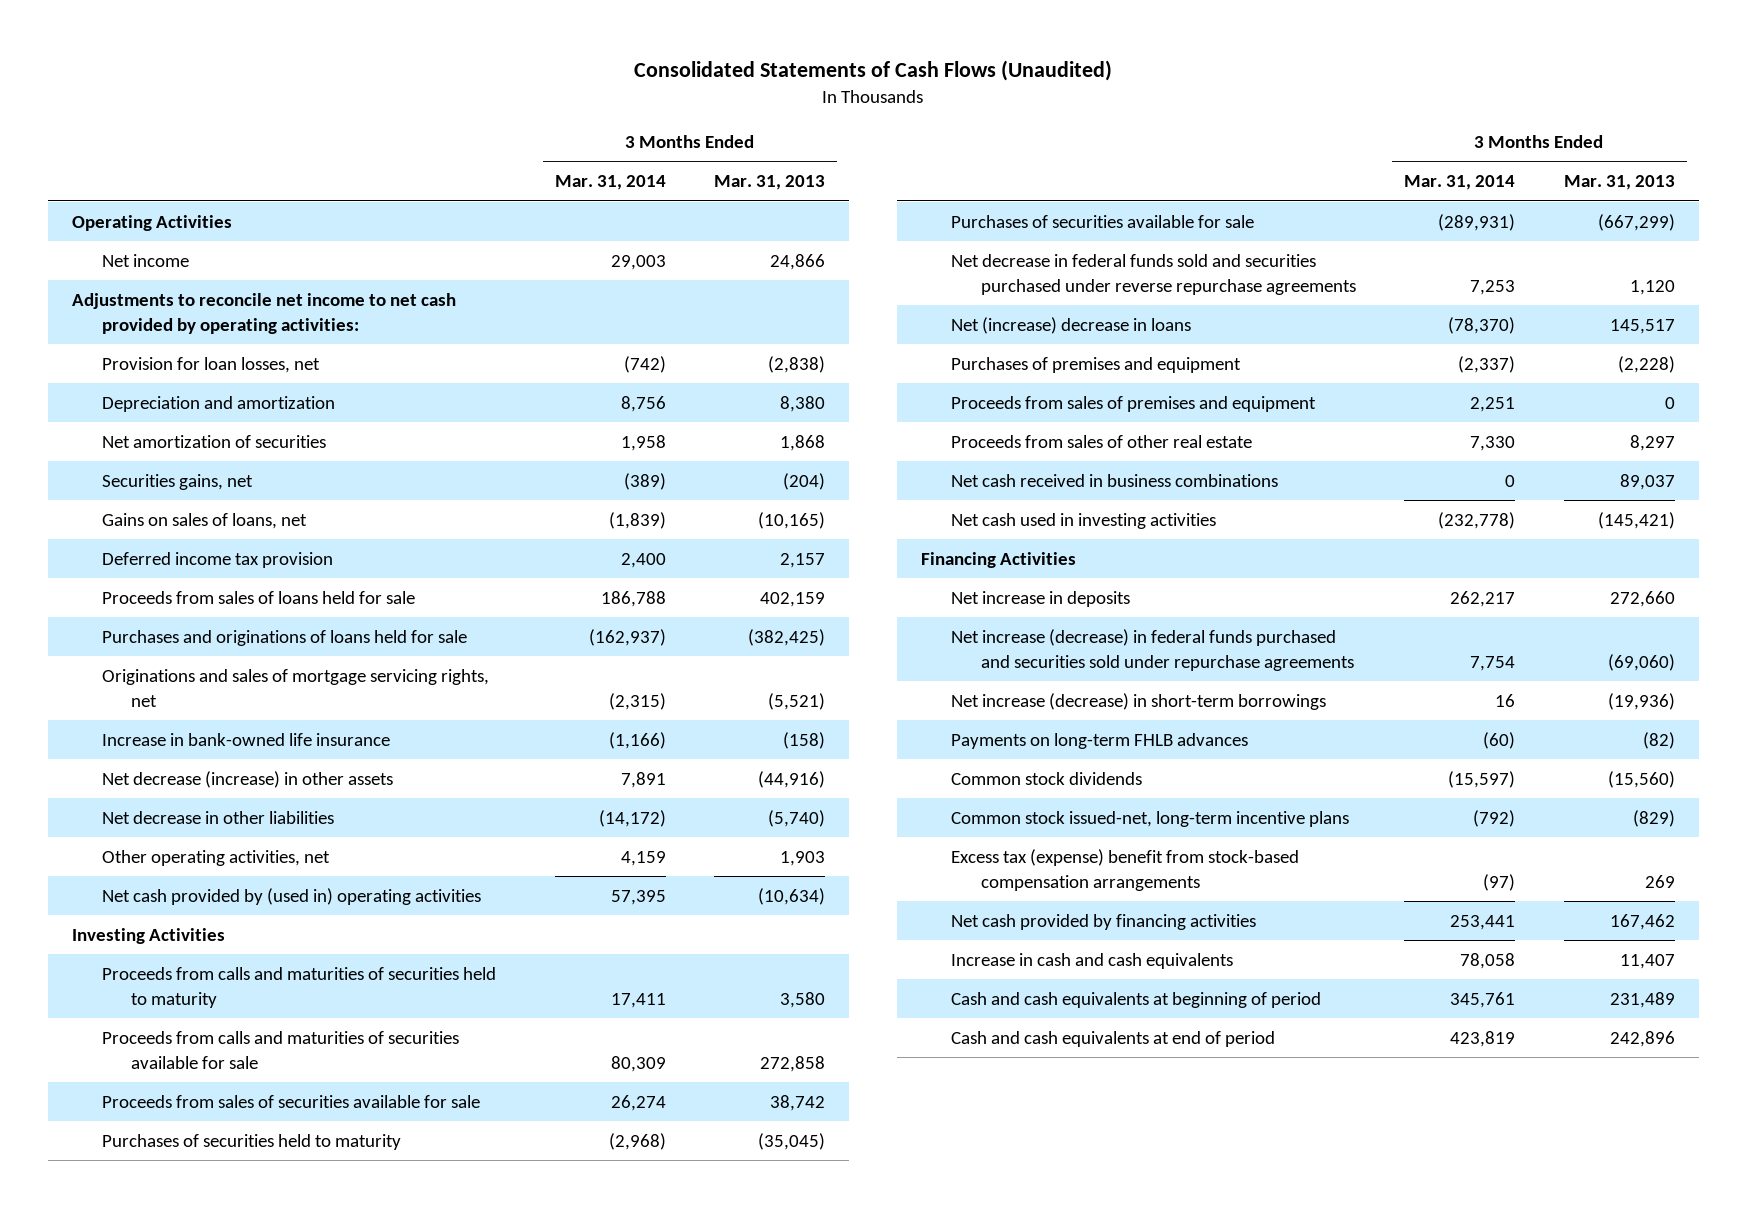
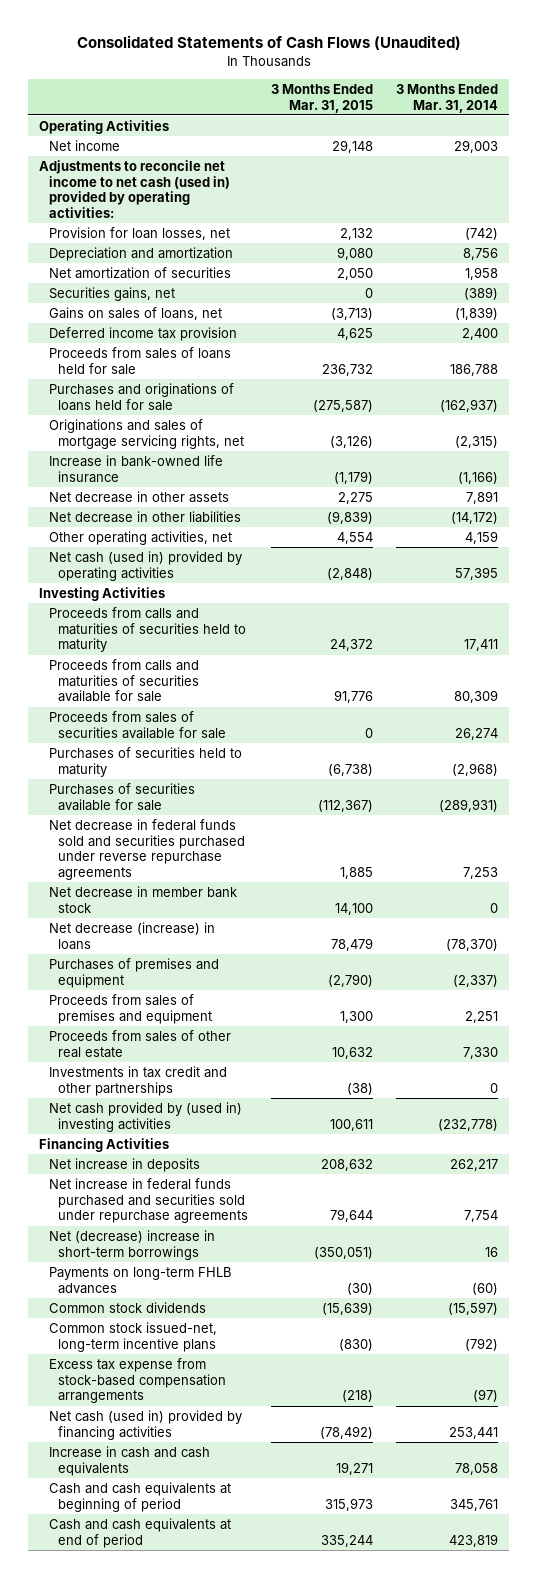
[714,175,826,191] Mar. 31, 2013 -> none
none -> [270,83,373,113] 3 Months Ended Mar. 31, 2015
[71,292,456,334] Adjustments to reconcile net income to net cash provided by operating activities: -> [39,159,230,219] Adjustments to reconcile net income to net cash (used in) provided by operating activities:
[101,770,393,788] Net decrease (increase) in other assets -> [48,490,229,503] Net decrease in other assets
[101,887,481,905] Net cash provided by (used in) operating activities -> [48,550,242,581] Net cash (used in) provided by operating activities
none -> [48,885,237,913] Net decrease in member bank stock
[951,316,1192,334] Net (increase) decrease in loans -> [48,921,215,950] Net decrease (increase) in loans
[951,473,1279,487] Net cash received in business combinations -> none
none -> [48,1065,227,1096] Investments in tax credit and other partnerships
[951,512,1217,529] Net cash used in investing activities -> [48,1101,242,1132] Net cash provided by (used in) investing activities
[951,628,1354,671] Net increase (decrease) in federal funds purchased and securities sold under repurchase agreements -> [48,1177,249,1224] Net increase in federal funds purchased and securities sold under repurchase agreements
[951,692,1327,710] Net increase (decrease) in short-term borrowings -> [48,1229,215,1260] Net (decrease) increase in short-term borrowings
[951,848,1300,891] Excess tax (expense) benefit from stock-based compensation arrangements -> [48,1357,227,1404] Excess tax expense from stock-based compensation arrangements
[951,913,1257,930] Net cash provided by financing activities -> [48,1409,242,1440] Net cash (used in) provided by financing activities

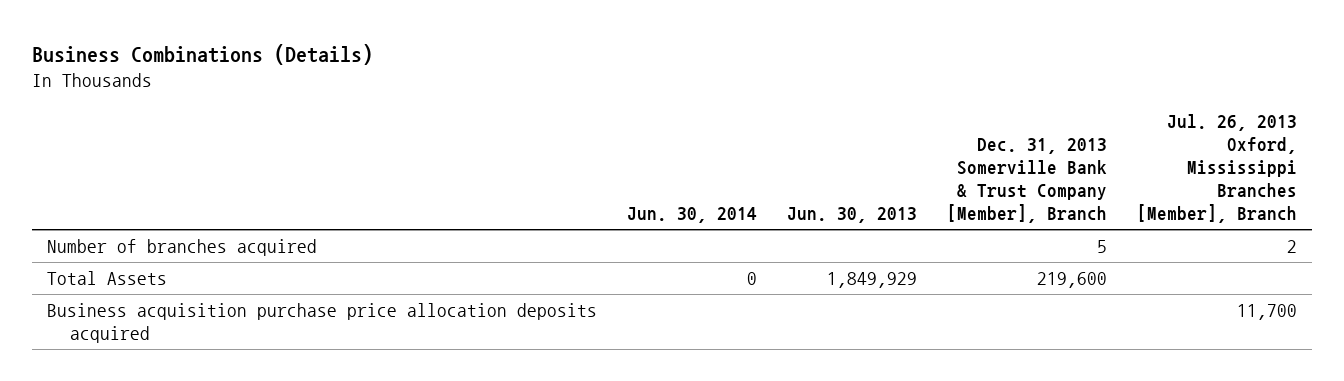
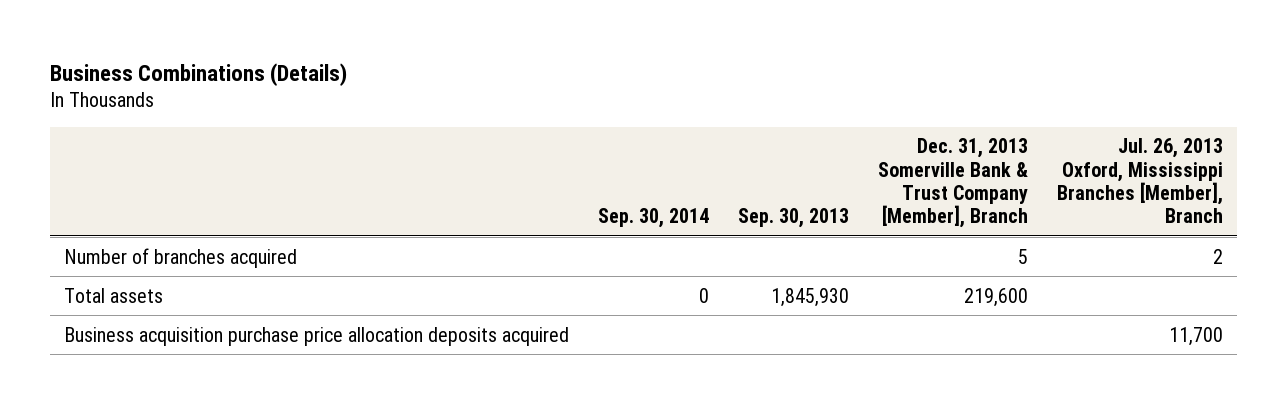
[626,207,757,224] Jun. 30, 2014 -> none
[786,207,917,224] Jun. 30, 2013 -> none
none -> [598,208,710,229] Sep. 30, 2014
none -> [738,208,850,229] Sep. 30, 2013
[47,271,168,286] Total Assets -> [64,287,164,303] Total assets

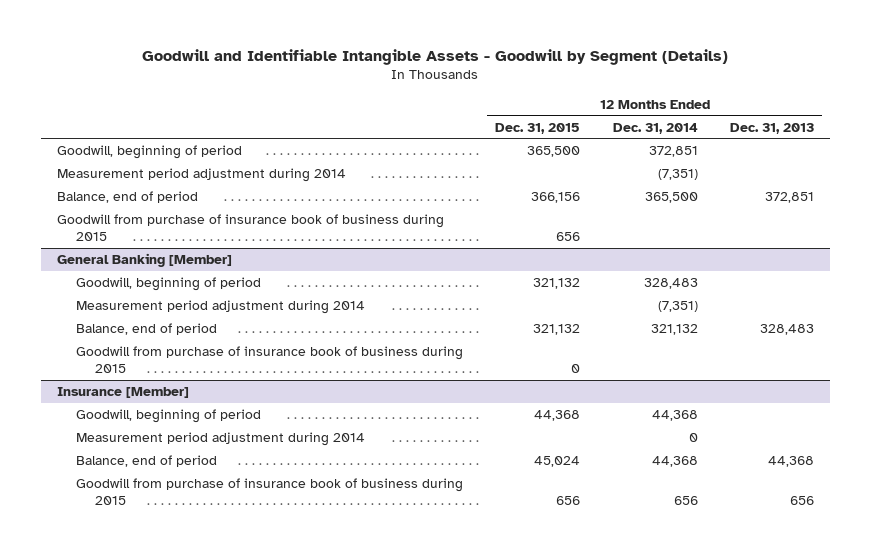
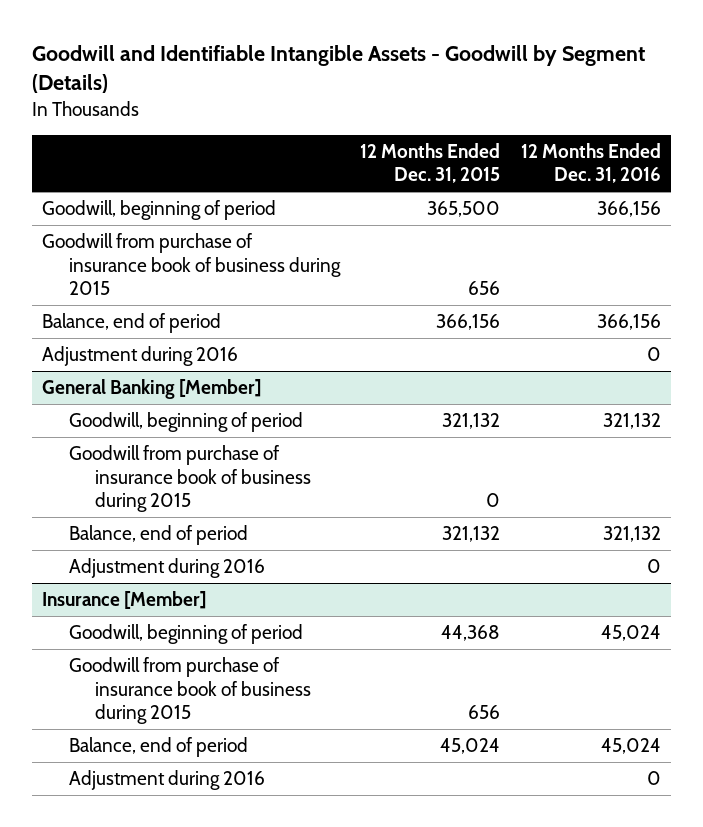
[612,122,698,134] Dec. 31, 2014 -> none
[730,122,815,134] Dec. 31, 2013 -> none
none -> [520,142,661,184] 12 Months Ended Dec. 31, 2016
[56,167,346,182] Measurement period adjustment during 2014 -> none
[56,190,198,203] Balance, end of period -> [42,313,222,334] Balance, end of period
none -> [42,346,239,367] Adjustment during 2016
[75,299,365,314] Measurement period adjustment during 2014 -> none
[75,322,217,335] Balance, end of period -> [68,525,248,546] Balance, end of period
none -> [68,558,265,579] Adjustment during 2016
[75,431,365,446] Measurement period adjustment during 2014 -> none
[75,454,217,467] Balance, end of period -> [68,737,248,758] Balance, end of period
none -> [68,770,265,791] Adjustment during 2016

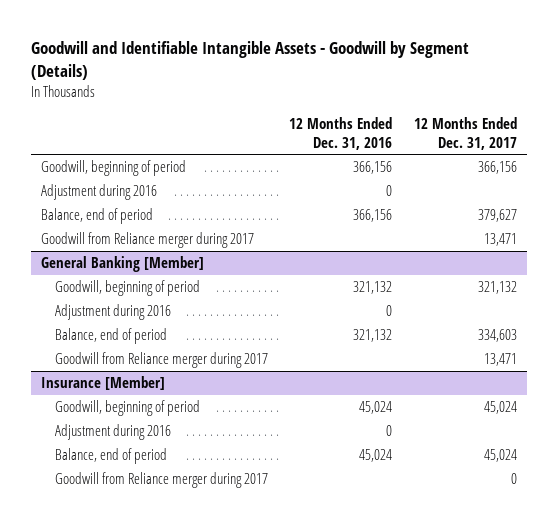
[360,142,501,184] 12 Months Ended Dec. 31, 2015 -> none
none -> [413,117,517,150] 12 Months Ended Dec. 31, 2017
[42,233,341,296] Goodwill from purchase of insurance book of business during 2015 -> none
[42,313,222,334] Balance, end of period -> [41,208,154,225] Balance, end of period
none -> [41,232,255,249] Goodwill from Reliance merger during 2017
[68,445,312,513] Goodwill from purchase of insurance book of business during 2015 -> none
[68,525,248,546] Balance, end of period -> [55,328,168,345] Balance, end of period
none -> [55,352,269,369] Goodwill from Reliance merger during 2017
[68,657,312,725] Goodwill from purchase of insurance book of business during 2015 -> none
[68,737,248,758] Balance, end of period -> [55,448,168,465] Balance, end of period
none -> [55,472,269,489] Goodwill from Reliance merger during 2017

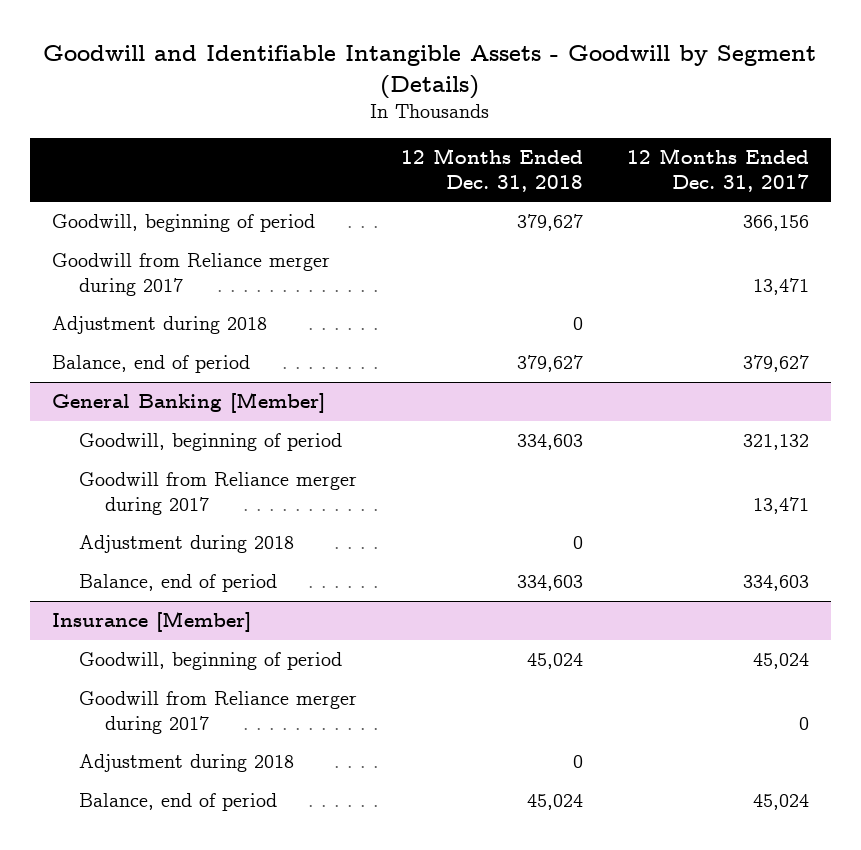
[289,117,393,150] 12 Months Ended Dec. 31, 2016 -> none
none -> [400,148,583,192] 12 Months Ended Dec. 31, 2018
[41,184,158,201] Adjustment during 2016 -> none
none -> [52,316,268,335] Adjustment during 2018
[41,208,154,225] Balance, end of period -> [52,355,251,374] Balance, end of period
[55,304,172,321] Adjustment during 2016 -> none
none -> [78,535,294,554] Adjustment during 2018
[55,328,168,345] Balance, end of period -> [78,574,277,593] Balance, end of period
[55,424,172,441] Adjustment during 2016 -> none
none -> [78,754,294,773] Adjustment during 2018
[55,448,168,465] Balance, end of period -> [78,793,277,812] Balance, end of period

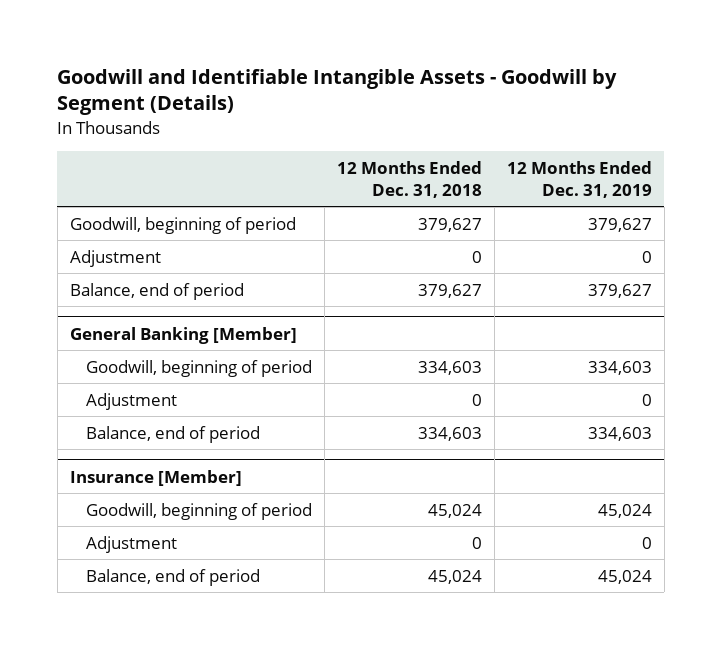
[626,148,809,192] 12 Months Ended Dec. 31, 2017 -> none
none -> [506,160,652,198] 12 Months Ended Dec. 31, 2019
[52,253,331,296] Goodwill from Reliance merger during 2017 -> none
[52,316,268,335] Adjustment during 2018 -> [69,249,161,267] Adjustment
[78,472,357,515] Goodwill from Reliance merger during 2017 -> none
[78,535,294,554] Adjustment during 2018 -> [85,392,177,410] Adjustment
[78,691,357,734] Goodwill from Reliance merger during 2017 -> none
[78,754,294,773] Adjustment during 2018 -> [85,535,177,553] Adjustment

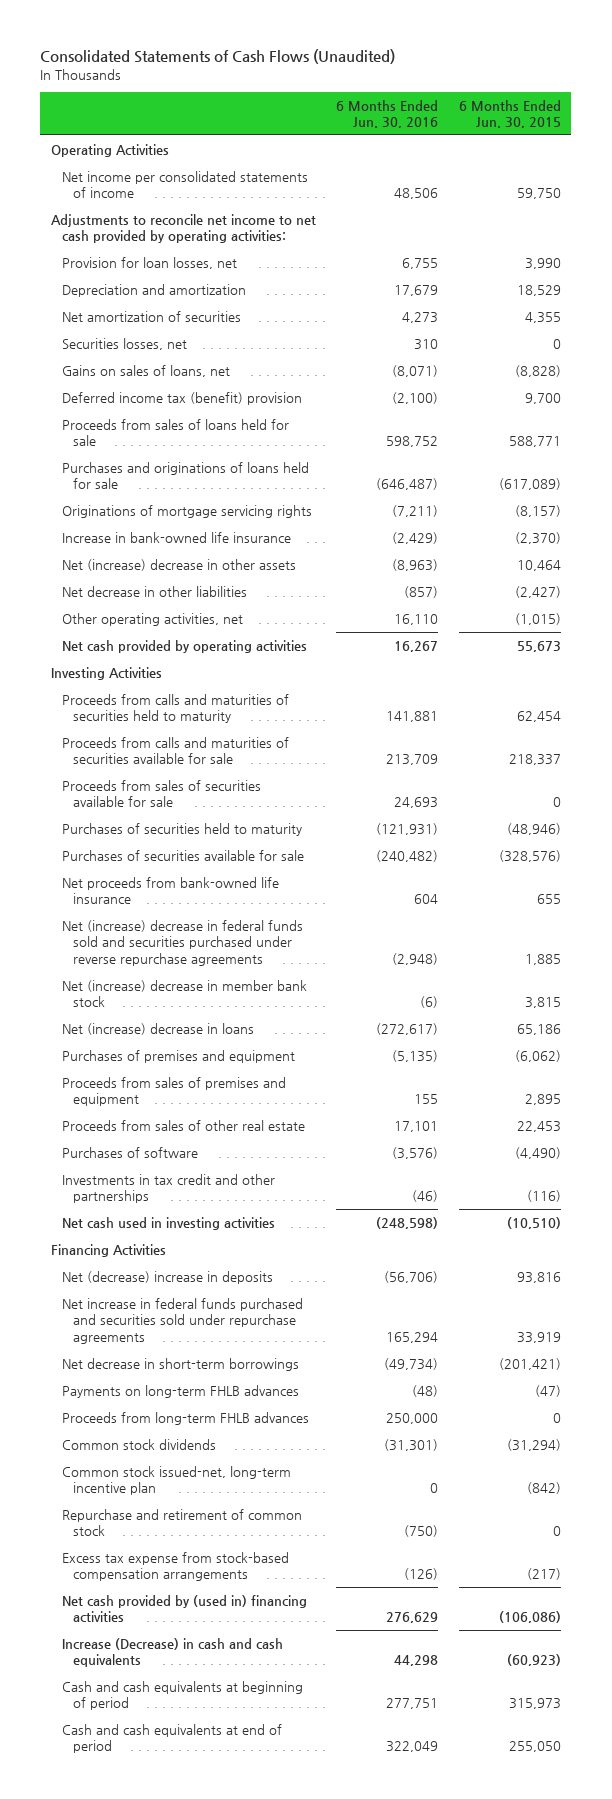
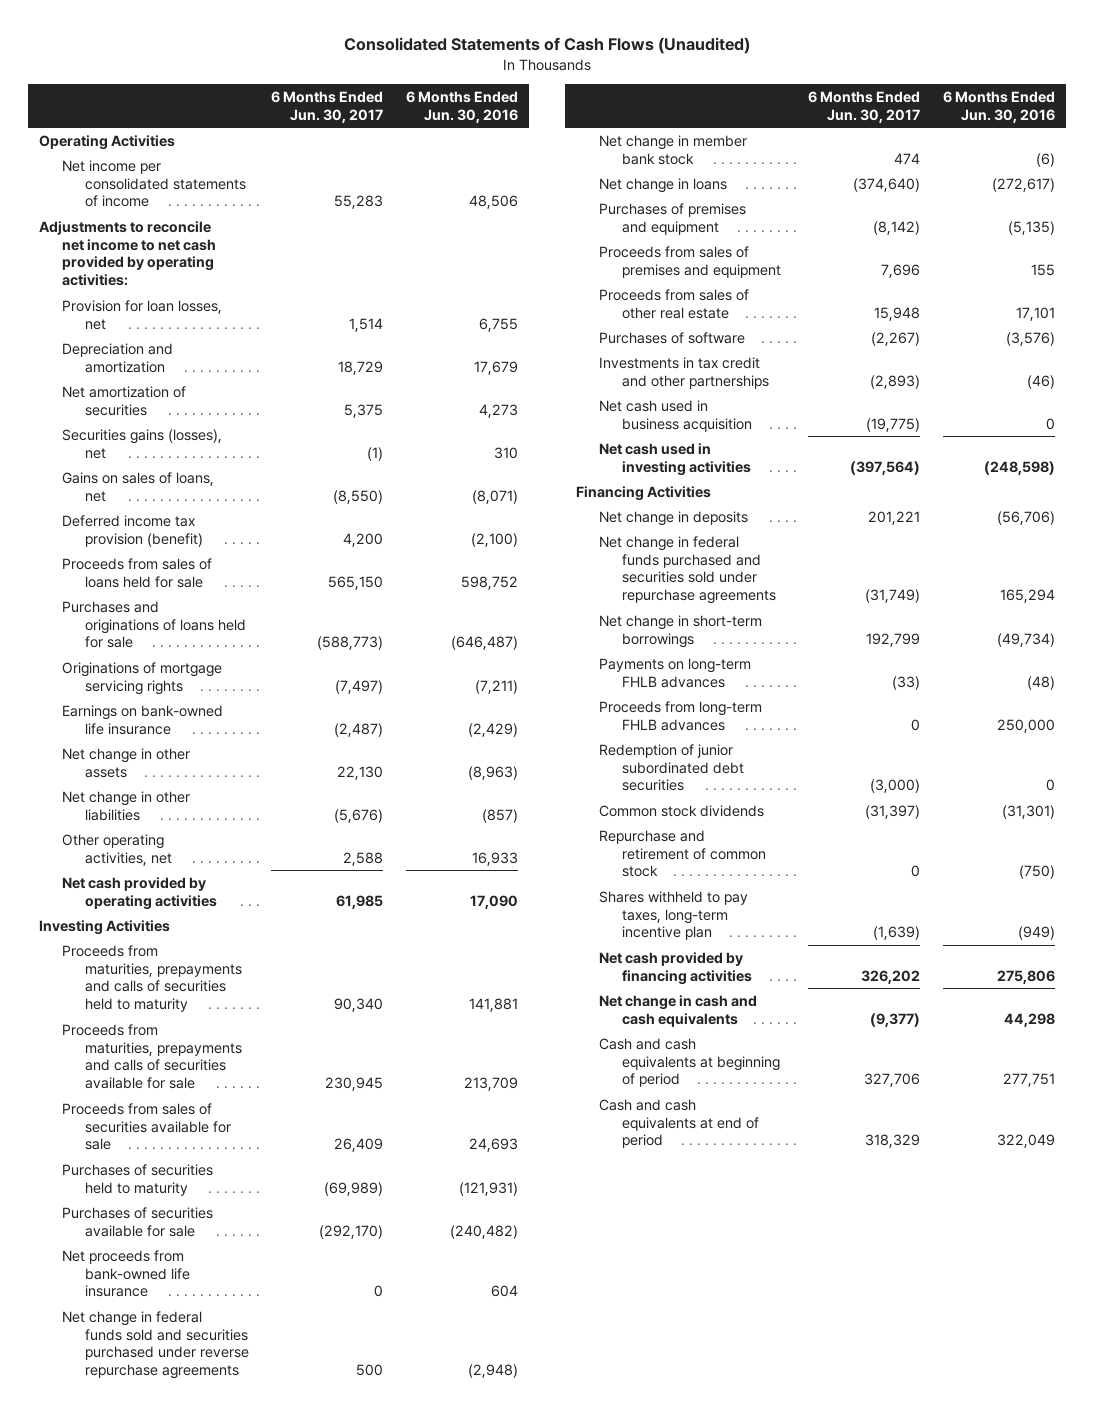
[458,99,561,129] 6 Months Ended Jun. 30, 2015 -> none
none -> [271,91,384,123] 6 Months Ended Jun. 30, 2017
[62,337,188,350] Securities losses, net -> [62,428,223,459] Securities gains (losses), net
[62,391,303,405] Deferred income tax (benefit) provision -> [62,514,203,547] Deferred income tax provision (benefit)
[62,531,292,543] Increase in bank-owned life insurance -> [62,704,224,735] Earnings on bank-owned life insurance
[62,558,297,571] Net (increase) decrease in other assets -> [62,747,191,778] Net change in other assets
[62,585,248,597] Net decrease in other liabilities -> [62,790,191,821] Net change in other liabilities
[394,613,439,625] 16,110 -> [471,851,518,866] 16,933
[394,640,439,652] 16,267 -> [469,894,518,909] 17,090
[62,693,290,724] Proceeds from calls and maturities of securities held to maturity -> [62,944,242,1013] Proceeds from maturities, prepayments and calls of securities held to maturity
[62,736,290,765] Proceeds from calls and maturities of securities available for sale -> [62,1023,242,1090] Proceeds from maturities, prepayments and calls of securities available for sale
[62,919,304,967] Net (increase) decrease in federal funds sold and securities purchased under reverse repurchase agreements -> [62,1310,249,1380] Net change in federal funds sold and securities purchased under reverse repurchase agreements
[62,979,308,1008] Net (increase) decrease in member bank stock -> [599,134,748,165] Net change in member bank stock
[62,1022,255,1035] Net (increase) decrease in loans -> [599,177,728,193] Net change in loans
none -> [599,399,753,432] Net cash used in business acquisition
[62,1270,274,1284] Net (decrease) increase in deposits -> [599,510,749,526] Net change in deposits
[62,1297,304,1345] Net increase in federal funds purchased and securities sold under repurchase agreements -> [599,535,777,605] Net change in federal funds purchased and securities sold under repurchase agreements
[62,1357,300,1371] Net decrease in short-term borrowings -> [599,614,763,648] Net change in short-term borrowings
none -> [599,743,745,792] Redemption of junior subordinated debt securities
[62,1465,292,1496] Common stock issued-net, long-term incentive plan -> none
[62,1551,290,1582] Excess tax expense from stock-based compensation arrangements -> none
none -> [599,890,749,941] Shares withheld to pay taxes, long-term incentive plan
[62,1594,308,1623] Net cash provided by (used in) financing activities -> [599,951,753,985] Net cash provided by financing activities
[386,1612,439,1624] 276,629 -> [996,969,1055,984] 275,806
[62,1637,284,1668] Increase (Decrease) in cash and cash equivalents -> [599,994,758,1027] Net change in cash and cash equivalents

